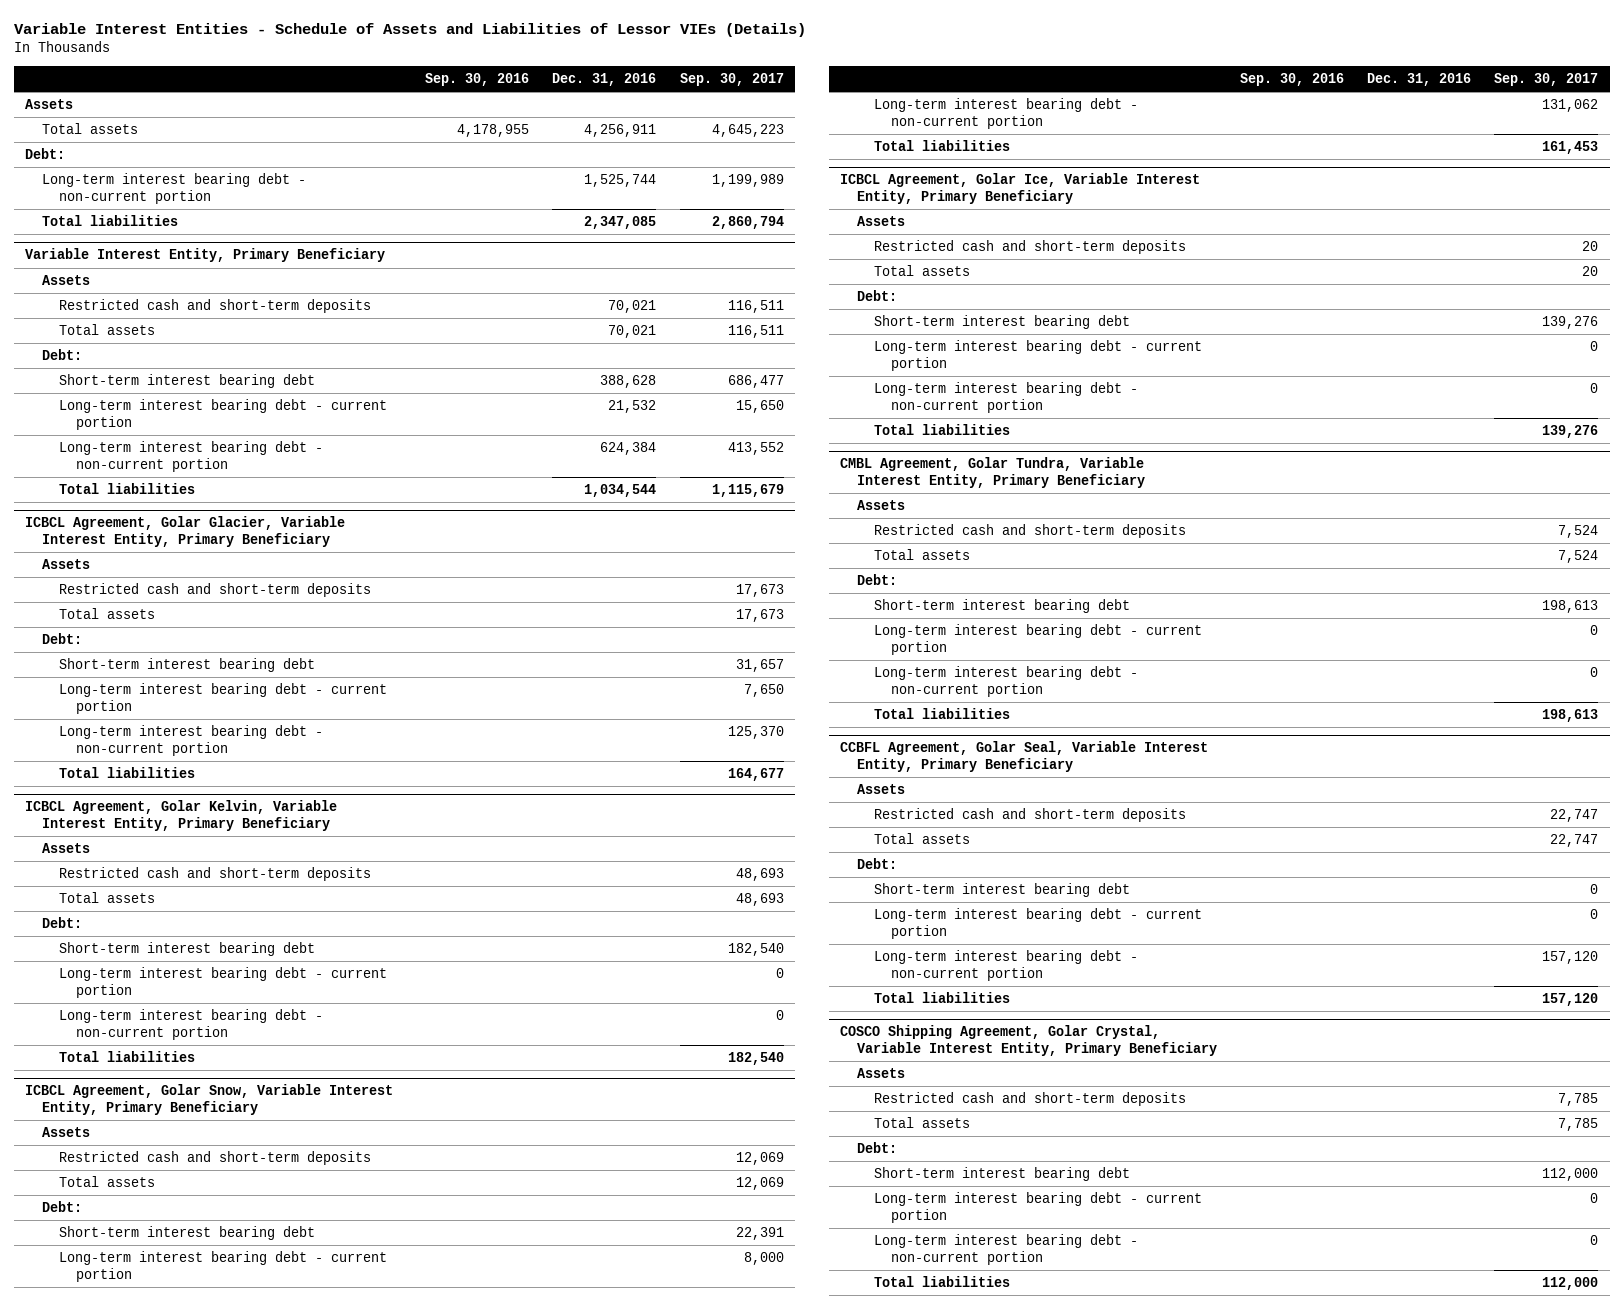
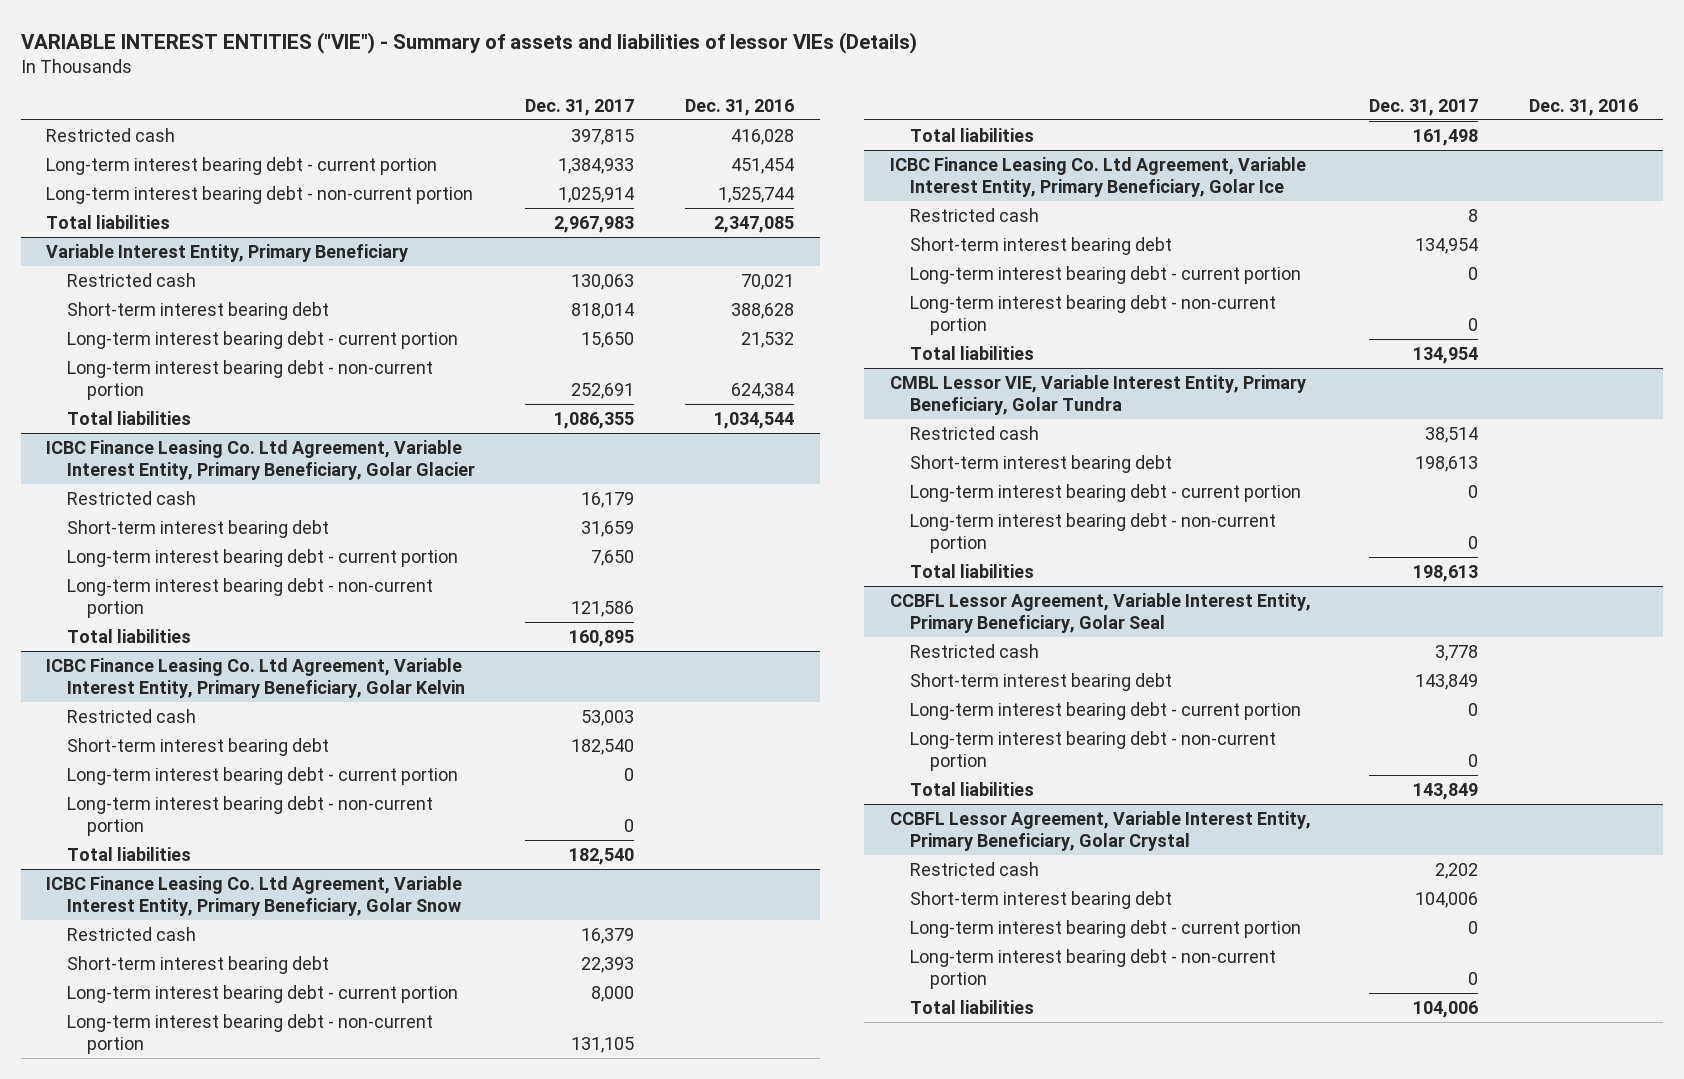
[13,23,806,38] Variable Interest Entities - Schedule of Assets and Liabilities of Lessor VIEs (Details) -> [21,31,918,54] VARIABLE INTEREST ENTITIES ("VIE") - Summary of assets and liabilities of lessor VIEs (Details)
[425,72,530,86] Sep. 30, 2016 -> none
[679,72,784,86] Sep. 30, 2017 -> none
none -> [525,98,635,116] Dec. 31, 2017
[25,99,74,110] Assets -> none
[42,123,139,135] Total assets -> none
[25,148,66,160] Debt: -> none
none -> [46,127,176,142] Restricted cash
none -> [46,156,438,175] Long-term interest bearing debt - current portion
[42,275,91,286] Assets -> none
[58,324,155,336] Total assets -> none
[42,349,83,361] Debt: -> none
[58,299,371,314] Restricted cash and short-term deposits -> [66,272,196,287] Restricted cash
[42,559,91,570] Assets -> none
[58,608,155,620] Total assets -> none
[42,633,83,645] Debt: -> none
[25,516,346,547] ICBCL Agreement, Golar Glacier, Variable Interest Entity, Primary Beneficiary -> [46,439,475,480] ICBC Finance Leasing Co. Ltd Agreement, Variable Interest Entity, Primary Beneficiary, Golar Glacier
[58,583,371,598] Restricted cash and short-term deposits -> [66,490,196,505] Restricted cash
[42,843,91,854] Assets -> none
[58,892,155,904] Total assets -> none
[42,917,83,929] Debt: -> none
[25,800,338,831] ICBCL Agreement, Golar Kelvin, Variable Interest Entity, Primary Beneficiary -> [46,657,465,698] ICBC Finance Leasing Co. Ltd Agreement, Variable Interest Entity, Primary Beneficiary, Golar Kelvin
[58,867,371,882] Restricted cash and short-term deposits -> [66,708,196,723] Restricted cash
[42,1127,91,1138] Assets -> none
[58,1176,155,1188] Total assets -> none
[42,1201,83,1213] Debt: -> none
[25,1084,394,1115] ICBCL Agreement, Golar Snow, Variable Interest Entity, Primary Beneficiary -> [46,875,463,916] ICBC Finance Leasing Co. Ltd Agreement, Variable Interest Entity, Primary Beneficiary, Golar Snow
[58,1151,371,1166] Restricted cash and short-term deposits -> [66,926,196,941] Restricted cash
[856,216,905,227] Assets -> none
[873,265,970,277] Total assets -> none
[856,290,897,302] Debt: -> none
[840,173,1201,204] ICBCL Agreement, Golar Ice, Variable Interest Entity, Primary Beneficiary -> [889,156,1306,197] ICBC Finance Leasing Co. Ltd Agreement, Variable Interest Entity, Primary Beneficiary, Golar Ice
[873,240,1186,255] Restricted cash and short-term deposits -> [910,207,1040,222] Restricted cash
[856,500,905,511] Assets -> none
[873,549,970,561] Total assets -> none
[856,574,897,586] Debt: -> none
[840,457,1145,488] CMBL Agreement, Golar Tundra, Variable Interest Entity, Primary Beneficiary -> [889,374,1306,415] CMBL Lessor VIE, Variable Interest Entity, Primary Beneficiary, Golar Tundra
[873,524,1186,539] Restricted cash and short-term deposits -> [910,425,1040,440] Restricted cash
[856,784,905,795] Assets -> none
[873,833,970,845] Total assets -> none
[856,858,897,870] Debt: -> none
[840,741,1209,772] CCBFL Agreement, Golar Seal, Variable Interest Entity, Primary Beneficiary -> [889,592,1311,633] CCBFL Lessor Agreement, Variable Interest Entity, Primary Beneficiary, Golar Seal
[873,808,1186,823] Restricted cash and short-term deposits -> [910,643,1040,658] Restricted cash
[856,1068,905,1079] Assets -> none
[873,1117,970,1129] Total assets -> none
[856,1142,897,1154] Debt: -> none
[840,1025,1217,1056] COSCO Shipping Agreement, Golar Crystal, Variable Interest Entity, Primary Beneficiary -> [889,810,1311,851] CCBFL Lessor Agreement, Variable Interest Entity, Primary Beneficiary, Golar Crystal
[873,1092,1186,1107] Restricted cash and short-term deposits -> [910,861,1040,876] Restricted cash

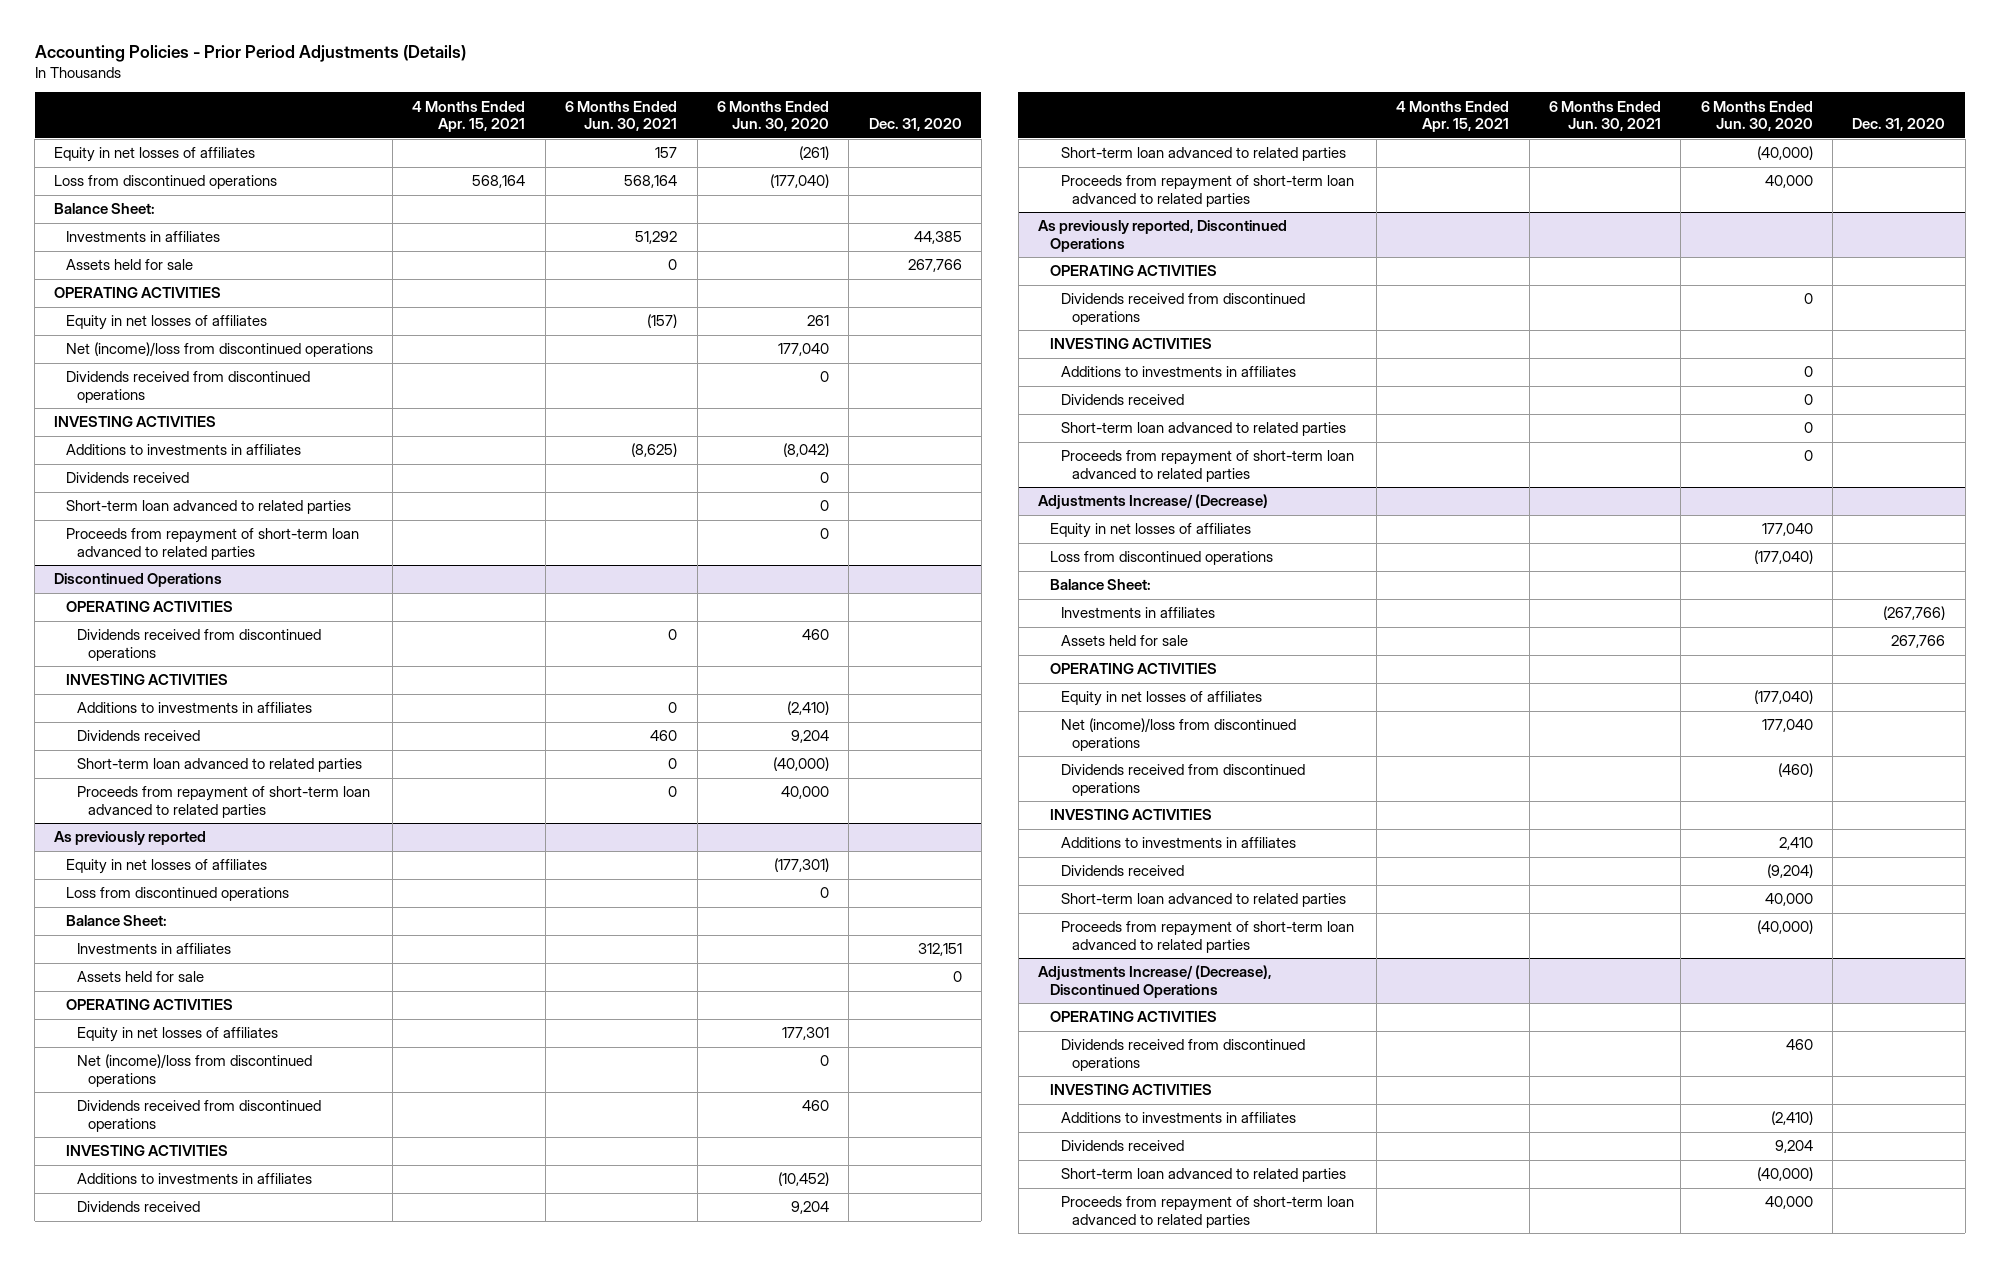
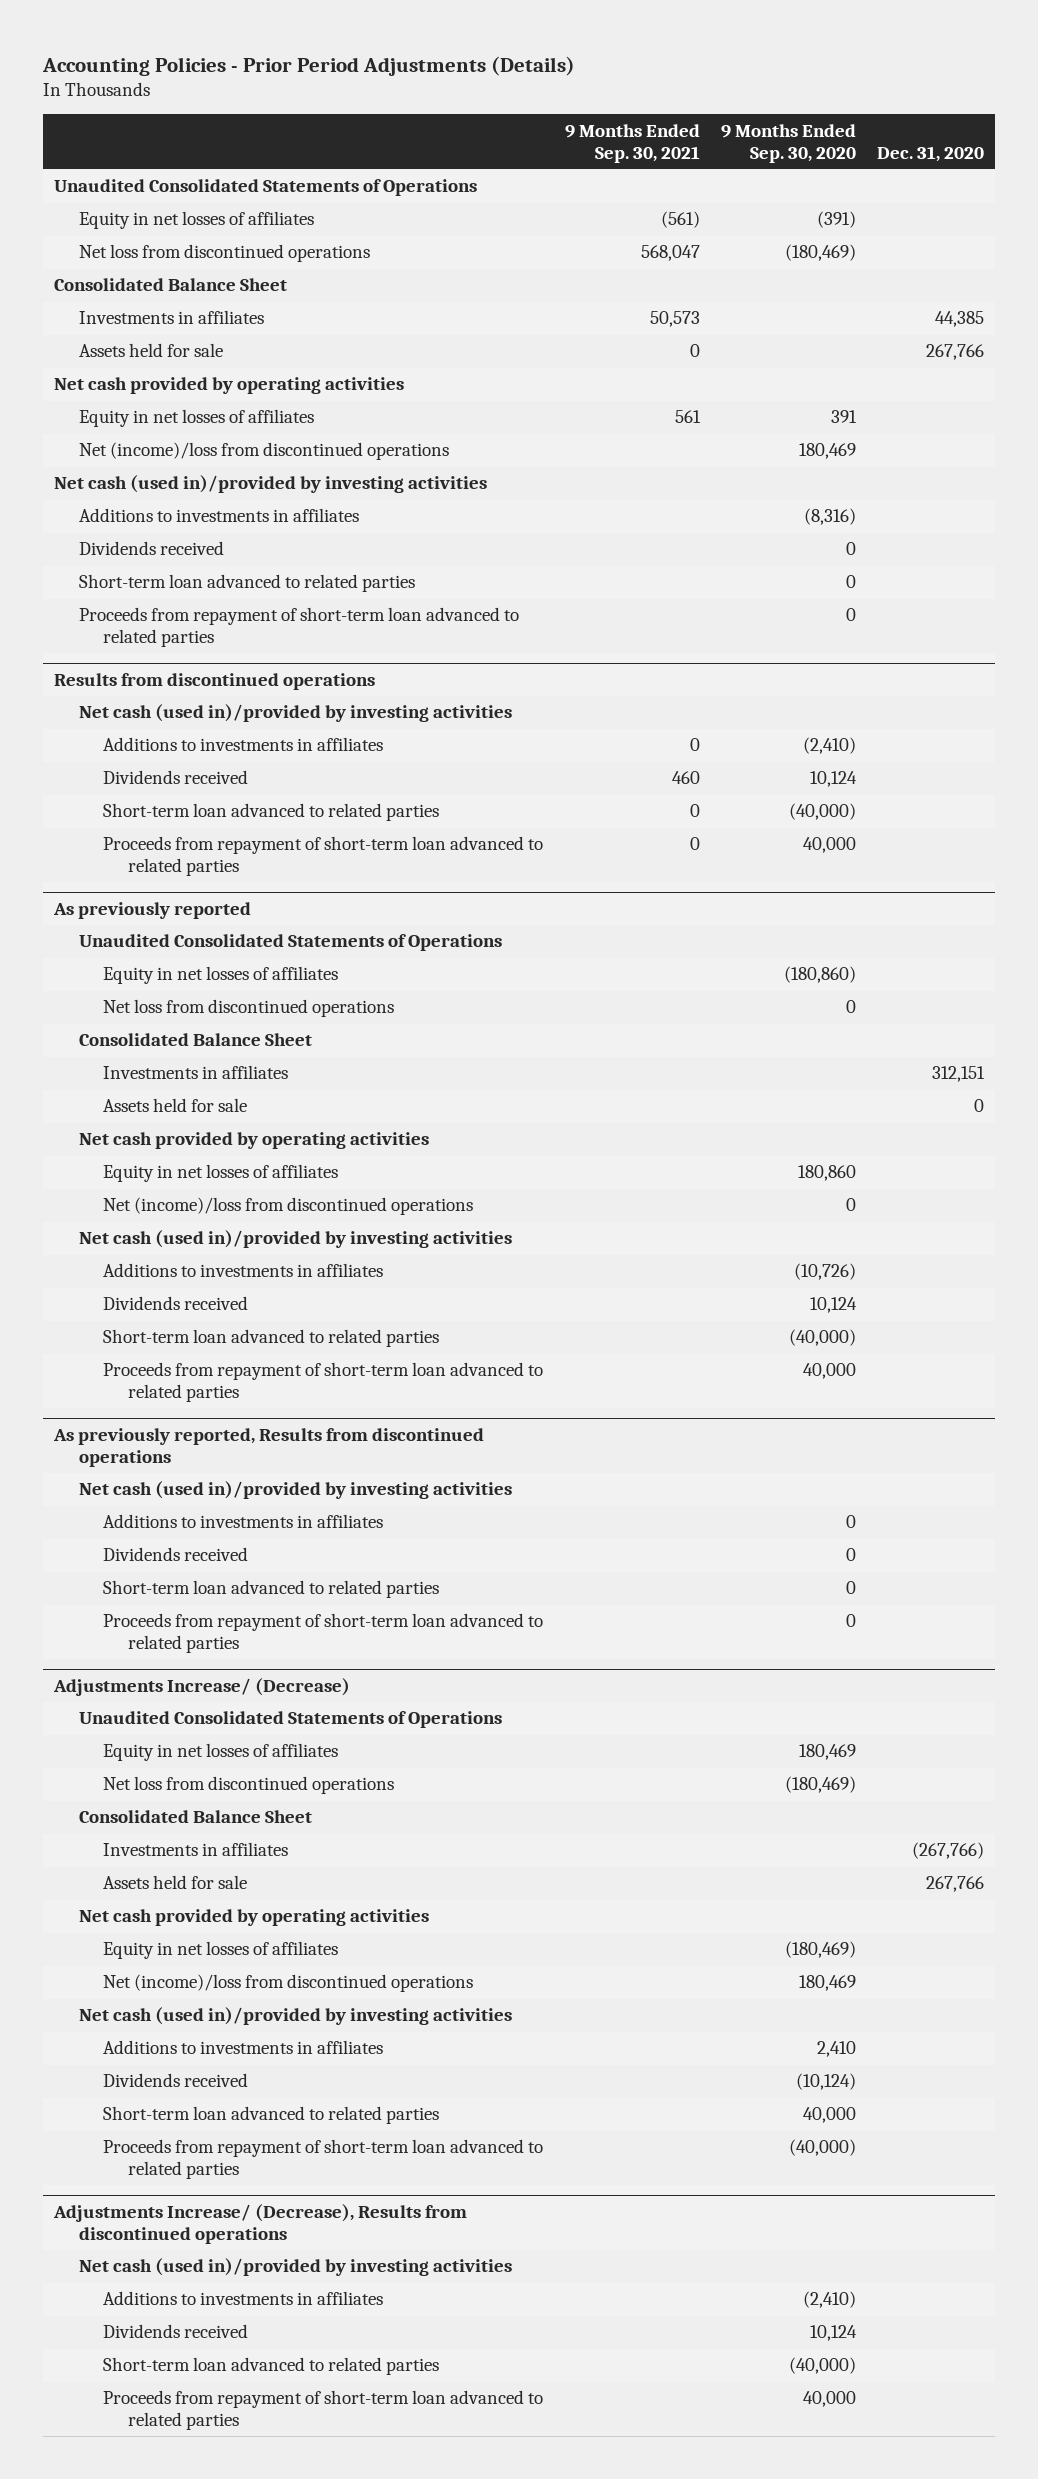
[412,100,526,133] 4 Months Ended Apr. 15, 2021 -> none
[565,100,678,132] 6 Months Ended Jun. 30, 2021 -> none
[716,100,829,132] 6 Months Ended Jun. 30, 2020 -> none
none -> [564,123,700,163] 9 Months Ended Sep. 30, 2021
none -> [720,123,856,163] 9 Months Ended Sep. 30, 2020
none -> [53,179,477,197] Unaudited Consolidated Statements of Operations
[54,175,278,190] Loss from discontinued operations -> [78,244,370,263] Net loss from discontinued operations
[54,203,156,215] Balance Sheet: -> [53,278,287,292] Consolidated Balance Sheet
[54,287,222,299] OPERATING ACTIVITIES -> [53,377,404,395] Net cash provided by operating activities
[65,371,310,403] Dividends received from discontinued operations -> none
[54,416,217,428] INVESTING ACTIVITIES -> [53,475,487,494] Net cash (used in)/provided by investing activities
[65,601,233,613] OPERATING ACTIVITIES -> none
[77,629,322,661] Dividends received from discontinued operations -> none
[54,573,223,588] Discontinued Operations -> [53,673,375,691] Results from discontinued operations
[65,674,228,686] INVESTING ACTIVITIES -> [78,704,512,723] Net cash (used in)/provided by investing activities
none -> [78,934,502,952] Unaudited Consolidated Statements of Operations
[65,887,289,902] Loss from discontinued operations -> [103,999,395,1018] Net loss from discontinued operations
[65,915,167,927] Balance Sheet: -> [78,1033,312,1047] Consolidated Balance Sheet
[65,999,233,1011] OPERATING ACTIVITIES -> [78,1132,429,1150] Net cash provided by operating activities
[77,1100,322,1132] Dividends received from discontinued operations -> none
[65,1145,228,1157] INVESTING ACTIVITIES -> [78,1230,512,1249] Net cash (used in)/provided by investing activities
[1049,265,1217,277] OPERATING ACTIVITIES -> none
[1060,293,1305,325] Dividends received from discontinued operations -> none
[1038,220,1288,252] As previously reported, Discontinued Operations -> [52,1428,484,1468] As previously reported, Results from discontinued operations
[1049,338,1212,350] INVESTING ACTIVITIES -> [78,1481,512,1500] Net cash (used in)/provided by investing activities
none -> [78,1711,502,1729] Unaudited Consolidated Statements of Operations
[1049,551,1273,566] Loss from discontinued operations -> [103,1776,395,1795] Net loss from discontinued operations
[1049,579,1151,591] Balance Sheet: -> [78,1810,312,1824] Consolidated Balance Sheet
[1049,663,1217,675] OPERATING ACTIVITIES -> [78,1909,429,1927] Net cash provided by operating activities
[1060,764,1305,796] Dividends received from discontinued operations -> none
[1049,809,1212,821] INVESTING ACTIVITIES -> [78,2007,512,2026] Net cash (used in)/provided by investing activities
[1049,1011,1217,1023] OPERATING ACTIVITIES -> none
[1060,1039,1305,1071] Dividends received from discontinued operations -> none
[1038,965,1273,998] Adjustments Increase/ (Decrease), Discontinued Operations -> [52,2204,467,2245] Adjustments Increase/ (Decrease), Results from discontinued operations
[1049,1084,1212,1096] INVESTING ACTIVITIES -> [78,2258,512,2277] Net cash (used in)/provided by investing activities

